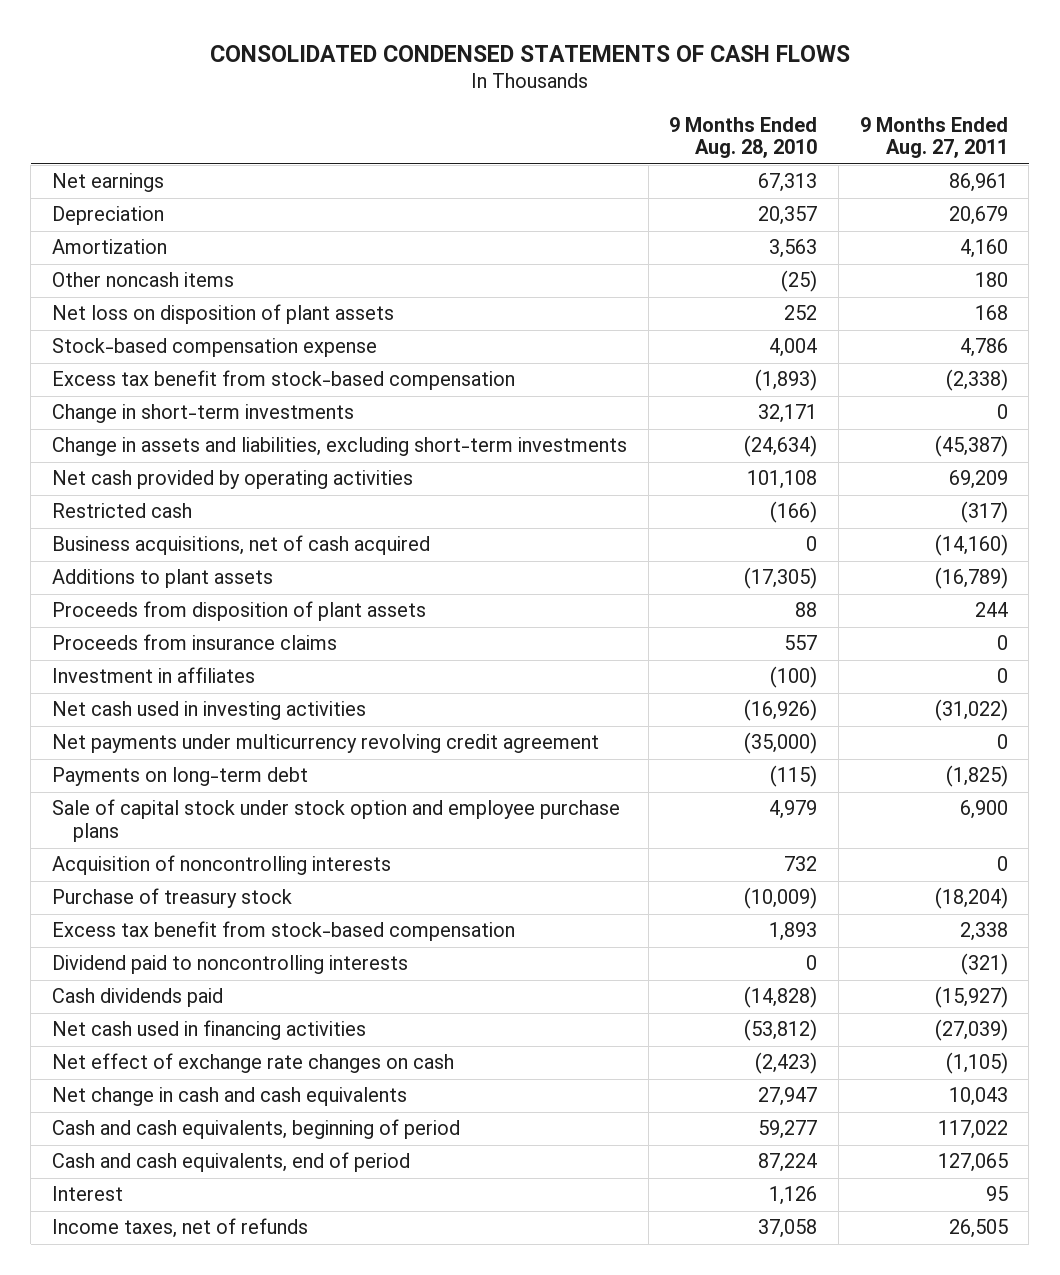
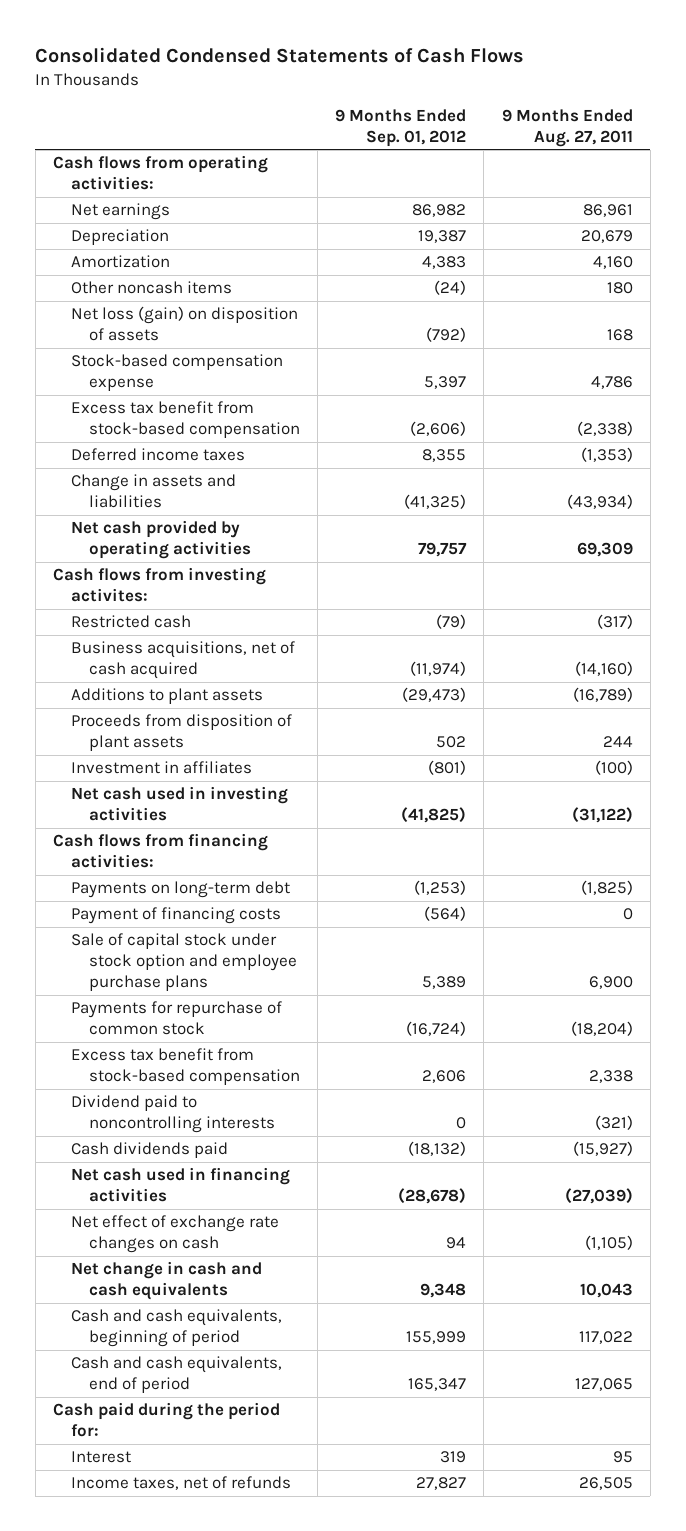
[209,44,850,62] CONSOLIDATED CONDENSED STATEMENTS OF CASH FLOWS -> [35,47,525,64] Consolidated Condensed Statements of Cash Flows
[669,116,818,159] 9 Months Ended Aug. 28, 2010 -> none
none -> [335,108,467,147] 9 Months Ended Sep. 01, 2012
none -> [52,155,268,191] Cash flows from operating activities:
[52,304,395,325] Net loss on disposition of plant assets -> [70,306,298,342] Net loss (gain) on disposition of assets
[52,404,355,424] Change in short-term investments -> none
none -> [70,448,245,462] Deferred income taxes
[52,437,628,457] Change in assets and liabilities, excluding short-term investments -> [70,474,236,509] Change in assets and liabilities
[934,435,1008,458] (45,387) -> [566,494,633,510] (43,934)
[948,470,1008,490] 69,209 -> [576,542,633,558] 69,309
none -> [52,567,266,603] Cash flows from investing activites:
[52,634,338,651] Proceeds from insurance claims -> none
[52,734,600,754] Net payments under multicurrency revolving credit agreement -> none
[996,668,1008,684] 0 -> [594,760,633,776] (100)
[934,699,1008,722] (31,022) -> [571,807,633,824] (31,122)
none -> [52,833,268,869] Cash flows from financing activities:
none -> [70,907,281,925] Payment of financing costs
[52,855,392,876] Acquisition of noncontrolling interests -> none
[52,888,293,909] Purchase of treasury stock -> [70,1001,282,1036] Payments for repurchase of common stock
none -> [52,1402,280,1438] Cash paid during the period for:

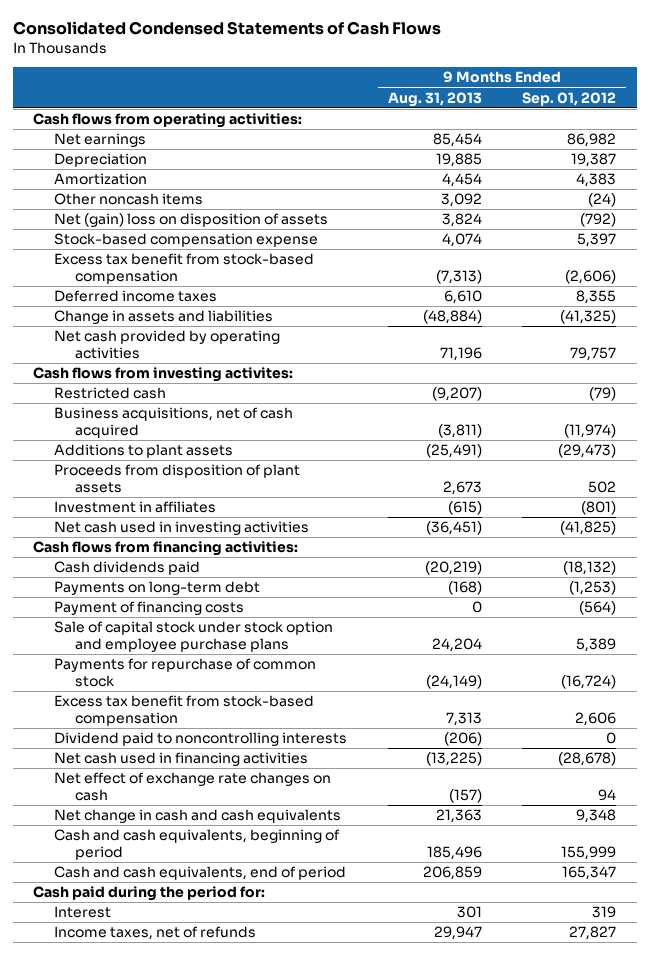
[501,108,633,147] 9 Months Ended Aug. 27, 2011 -> none
none -> [387,91,482,107] Aug. 31, 2013
[70,306,298,342] Net loss (gain) on disposition of assets -> [54,213,329,228] Net (gain) loss on disposition of assets
[70,1142,228,1159] Cash dividends paid -> [54,561,201,576] Cash dividends paid

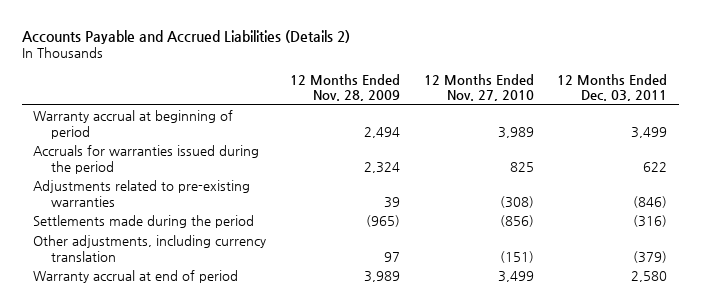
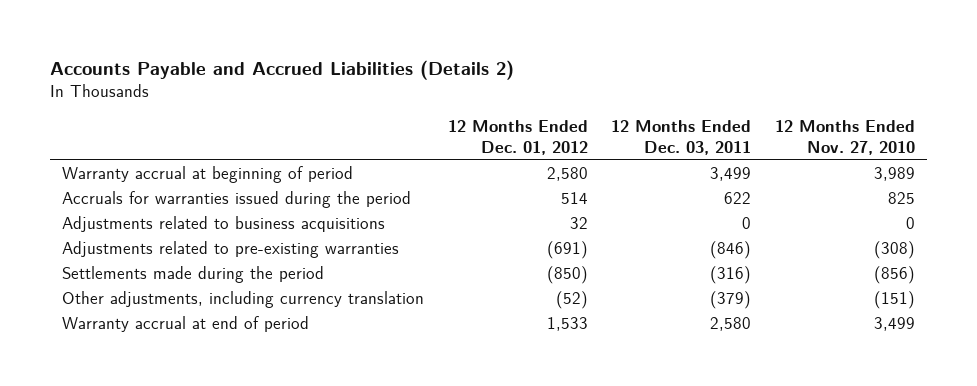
[290,73,401,102] 12 Months Ended Nov. 28, 2009 -> none
none -> [447,120,588,156] 12 Months Ended Dec. 01, 2012
none -> [61,216,385,233] Adjustments related to business acquisitions

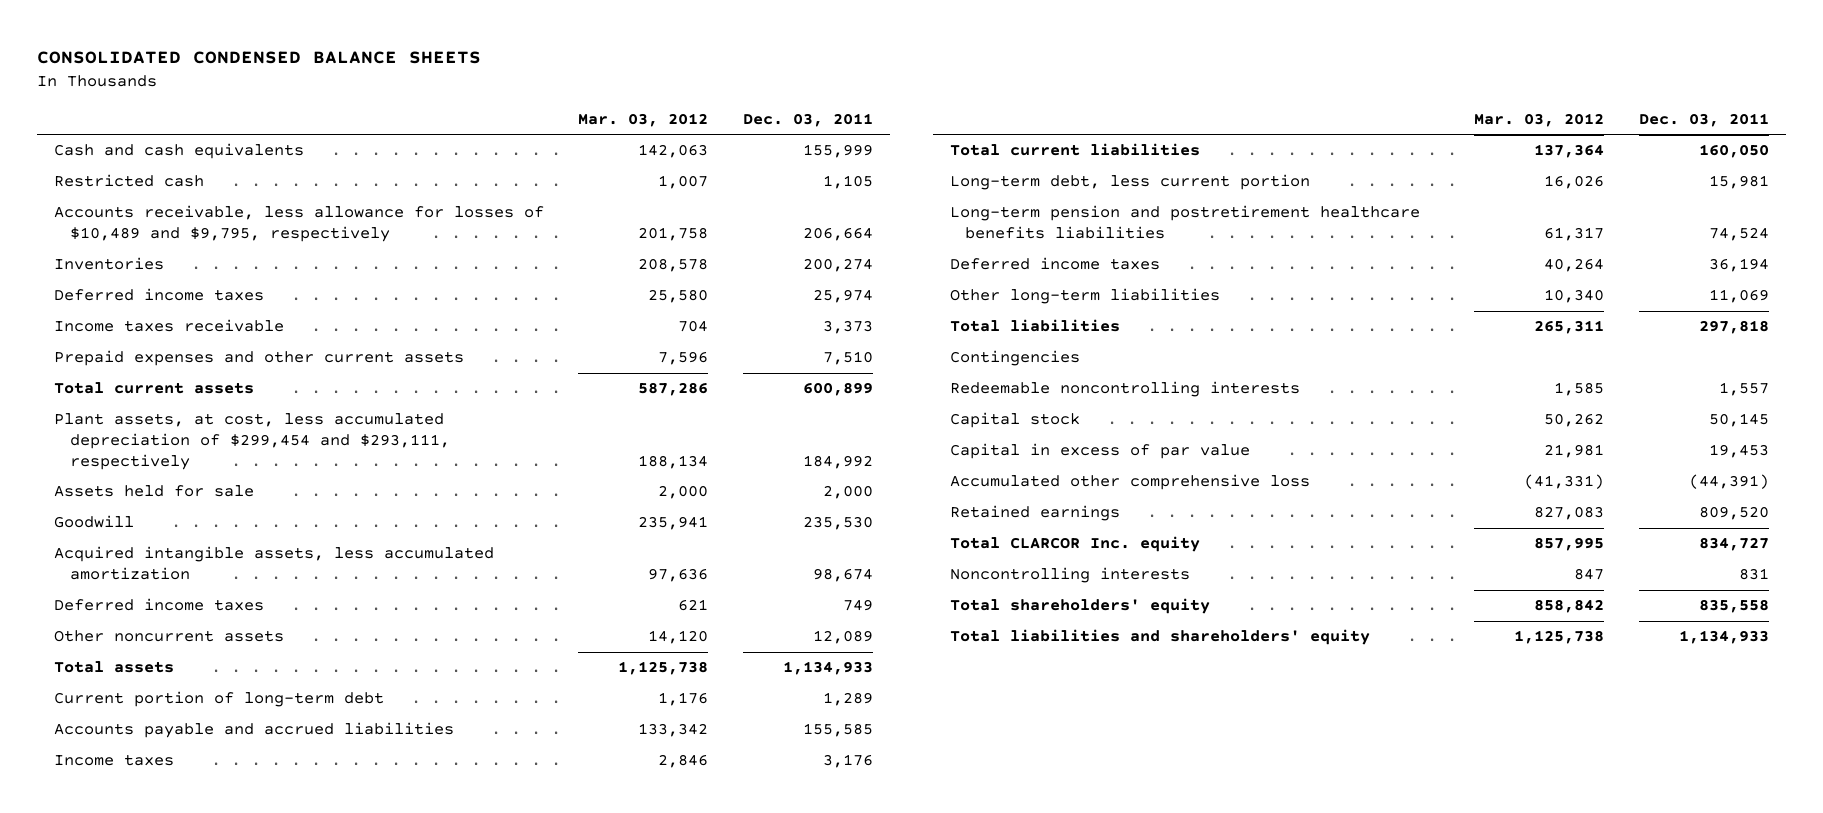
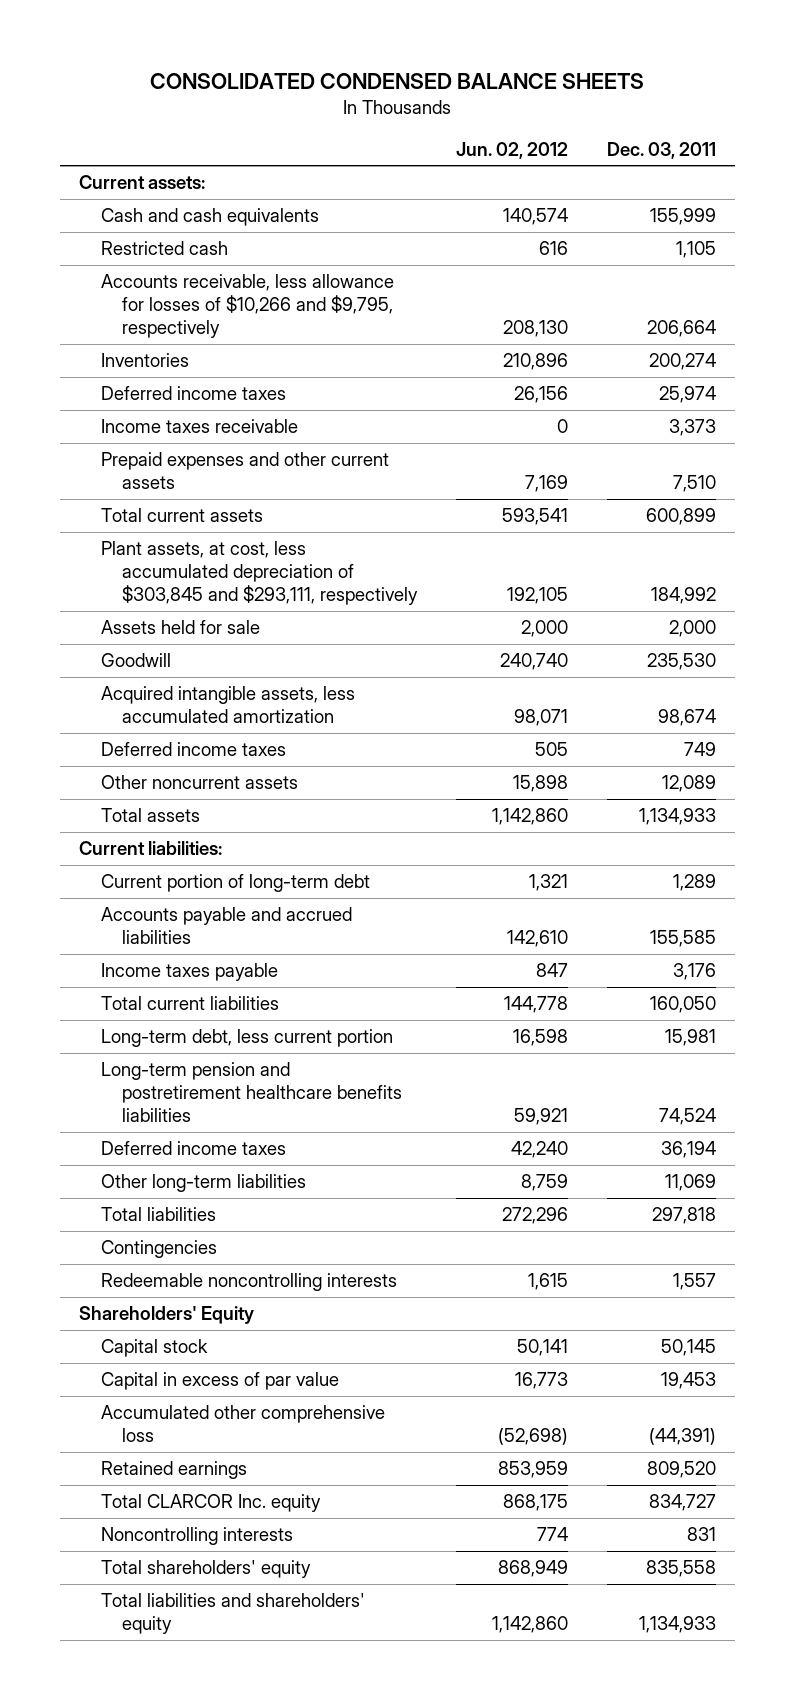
[578,112,709,127] Mar. 03, 2012 -> none
none -> [455,141,568,159] Jun. 02, 2012
none -> [79,175,206,190] Current assets:
[53,205,544,243] Accounts receivable, less allowance for losses of $10,489 and $9,795, respectively -> [100,274,394,339] Accounts receivable, less allowance for losses of $10,266 and $9,795, respectively
[53,413,450,470] Plant assets, at cost, less accumulated depreciation of $299,454 and $293,111, respectively -> [100,541,418,606] Plant assets, at cost, less accumulated depreciation of $303,845 and $293,111, respectively
none -> [79,841,223,856] Current liabilities:
[53,754,174,767] Income taxes -> [100,963,278,982] Income taxes payable
none -> [79,1306,255,1325] Shareholders' Equity

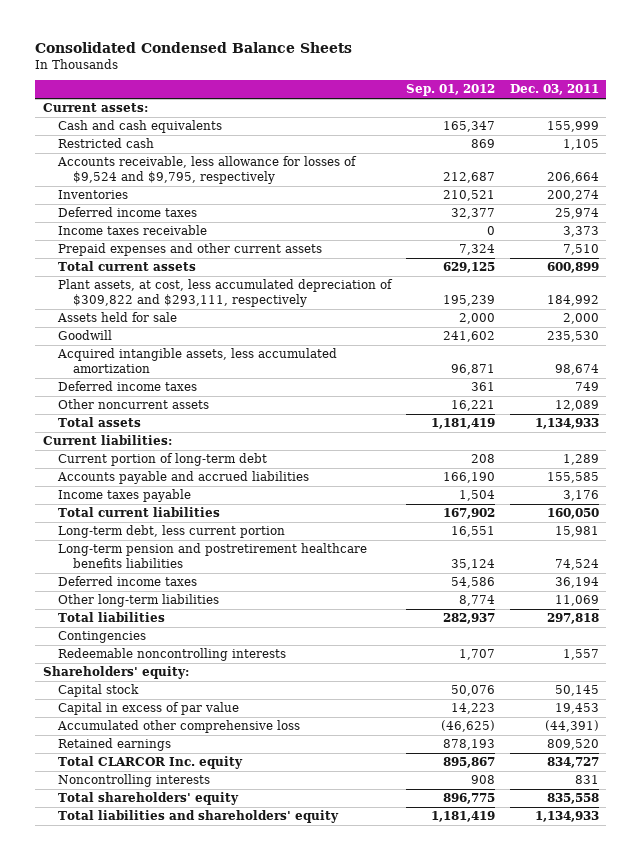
[150,72,645,89] CONSOLIDATED CONDENSED BALANCE SHEETS -> [35,42,353,54] Consolidated Condensed Balance Sheets
[455,141,568,159] Jun. 02, 2012 -> none
none -> [405,84,495,97] Sep. 01, 2012
[100,274,394,339] Accounts receivable, less allowance for losses of $10,266 and $9,795, respectively -> [57,156,358,185] Accounts receivable, less allowance for losses of $9,524 and $9,795, respectively
[100,541,418,606] Plant assets, at cost, less accumulated depreciation of $303,845 and $293,111, respectively -> [58,279,394,308] Plant assets, at cost, less accumulated depreciation of $309,822 and $293,111, respectively
[79,1306,255,1325] Shareholders' Equity -> [42,666,189,680] Shareholders' equity:

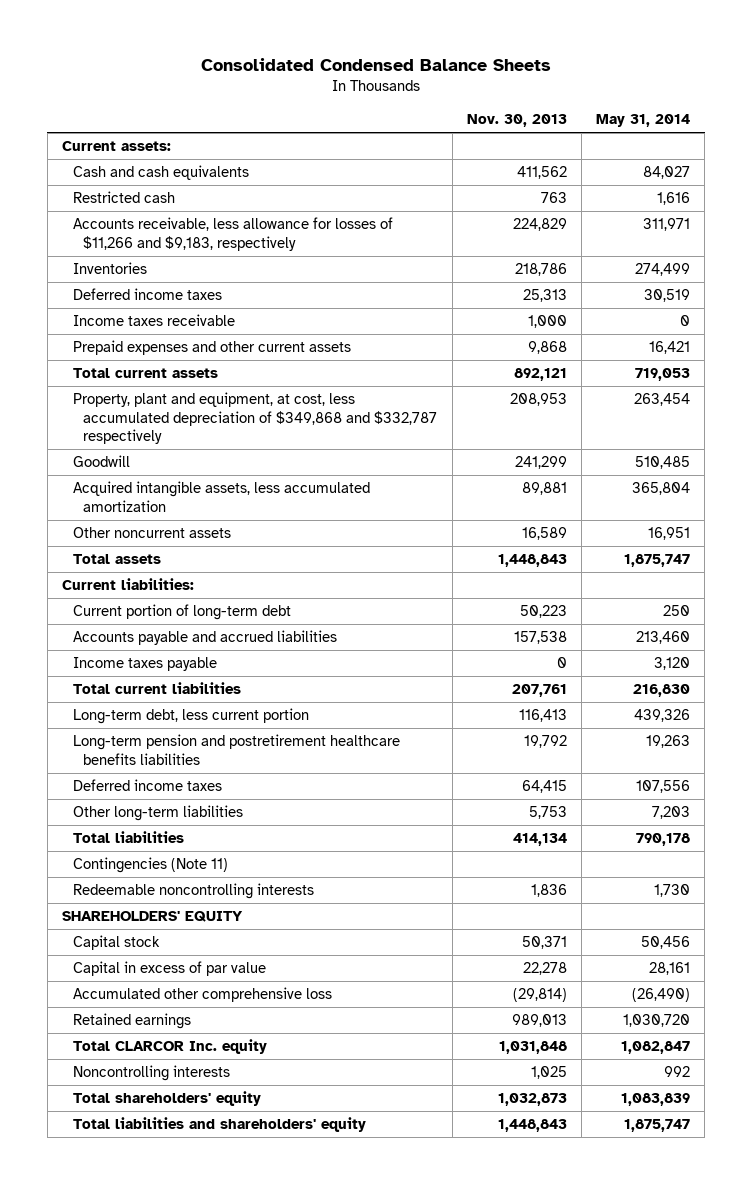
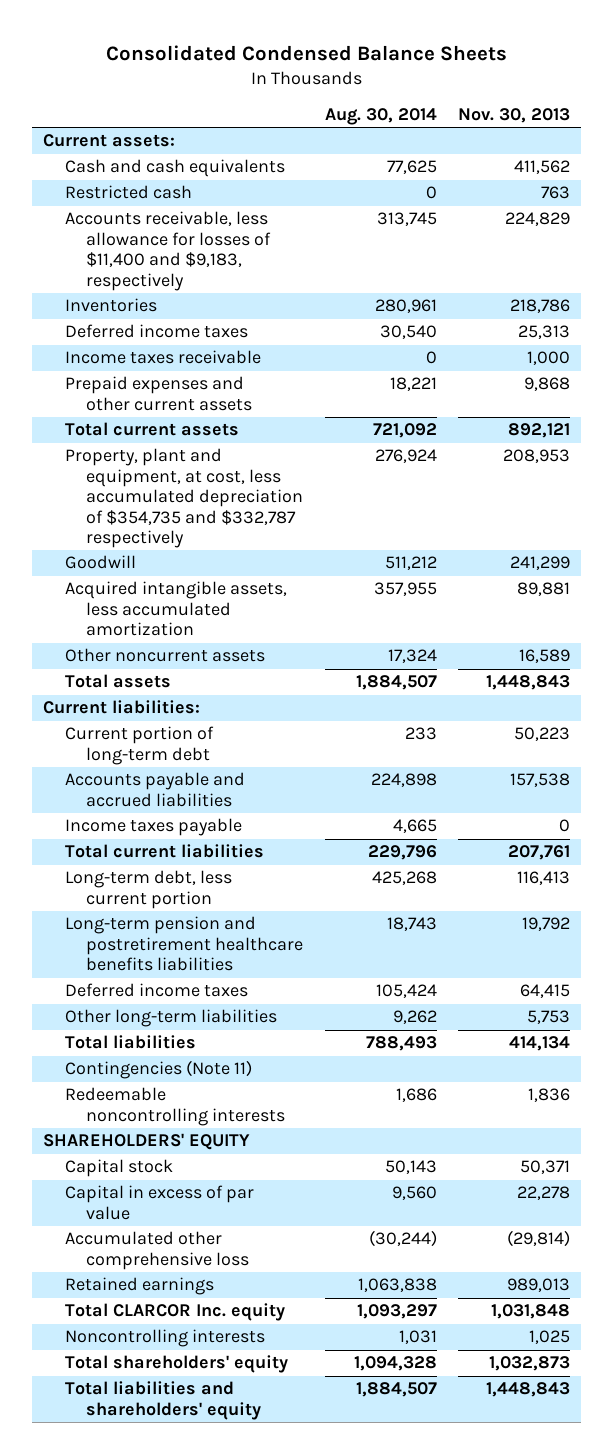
[596,114,691,128] May 31, 2014 -> none
none -> [324,108,437,126] Aug. 30, 2014
[72,217,393,251] Accounts receivable, less allowance for losses of $11,266 and $9,183, respectively -> [64,211,272,291] Accounts receivable, less allowance for losses of $11,400 and $9,183, respectively
[72,392,438,445] Property, plant and equipment, at cost, less accumulated depreciation of $349,868 and $332,787 respectively -> [64,448,304,549] Property, plant and equipment, at cost, less accumulated depreciation of $354,735 and $332,787 respectively

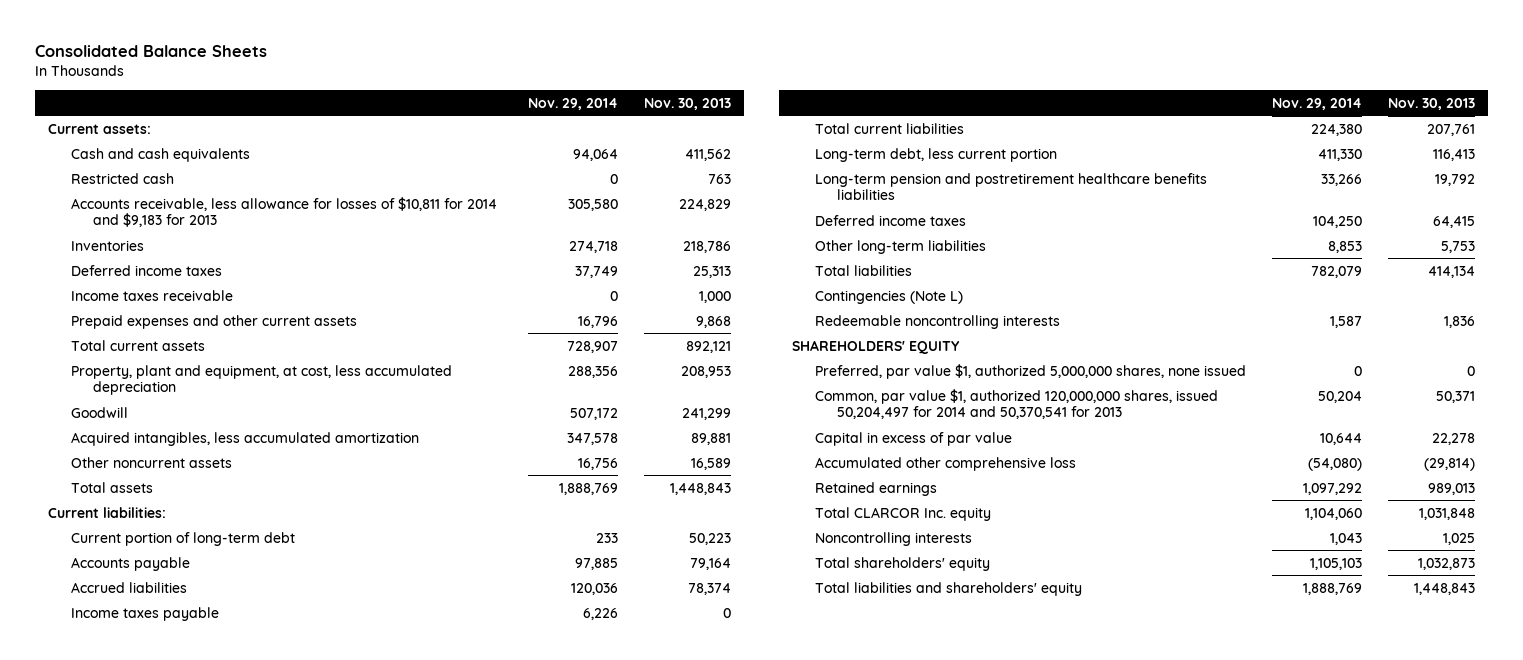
[105,45,507,62] Consolidated Condensed Balance Sheets -> [34,45,267,58] Consolidated Balance Sheets
[324,108,437,126] Aug. 30, 2014 -> none
none -> [527,97,618,110] Nov. 29, 2014
[64,211,272,291] Accounts receivable, less allowance for losses of $11,400 and $9,183, respectively -> [70,196,497,228] Accounts receivable, less allowance for losses of $10,811 for 2014 and $9,183 for 2013
[64,448,304,549] Property, plant and equipment, at cost, less accumulated depreciation of $354,735 and $332,787 respectively -> [70,364,452,396] Property, plant and equipment, at cost, less accumulated depreciation
[64,581,287,637] Acquired intangible assets, less accumulated amortization -> [70,431,419,446] Acquired intangibles, less accumulated amortization
[64,772,245,807] Accounts payable and accrued liabilities -> [70,556,190,571] Accounts payable
[510,773,571,788] 157,538 -> [689,557,731,570] 79,164
none -> [70,581,187,593] Accrued liabilities
[64,1060,252,1080] Contingencies (Note 11) -> [814,289,963,304] Contingencies (Note L)
none -> [814,363,1246,379] Preferred, par value $1, authorized 5,000,000 shares, none issued
[64,1159,173,1178] Capital stock -> [814,388,1218,420] Common, par value $1, authorized 120,000,000 shares, issued 50,204,497 for 2014 and 50,370,541 for 2013

